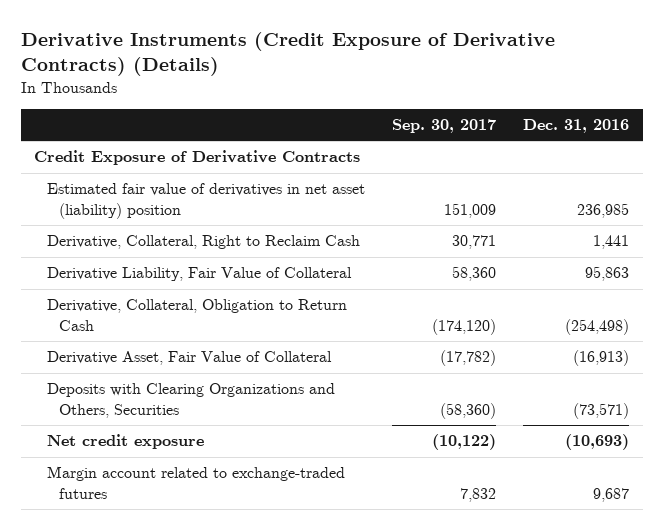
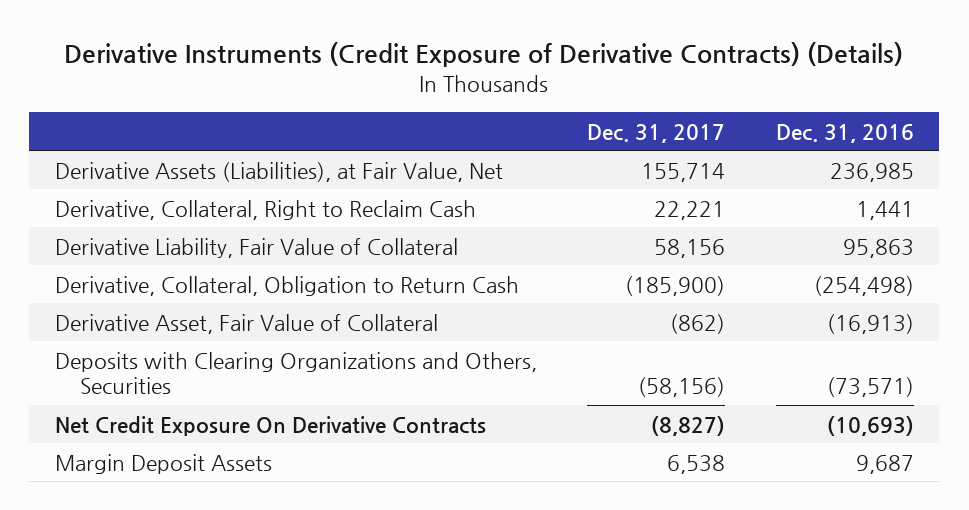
[391,119,496,134] Sep. 30, 2017 -> none
none -> [587,123,726,143] Dec. 31, 2017
[34,150,361,166] Credit Exposure of Derivative Contracts -> none
[46,183,365,219] Estimated fair value of derivatives in net asset (liability) position -> [54,161,503,182] Derivative Assets (Liabilities), at Fair Value, Net
[46,434,204,450] Net credit exposure -> [54,415,486,436] Net Credit Exposure On Derivative Contracts
[46,466,345,499] Margin account related to exchange-traded futures -> [54,453,272,474] Margin Deposit Assets

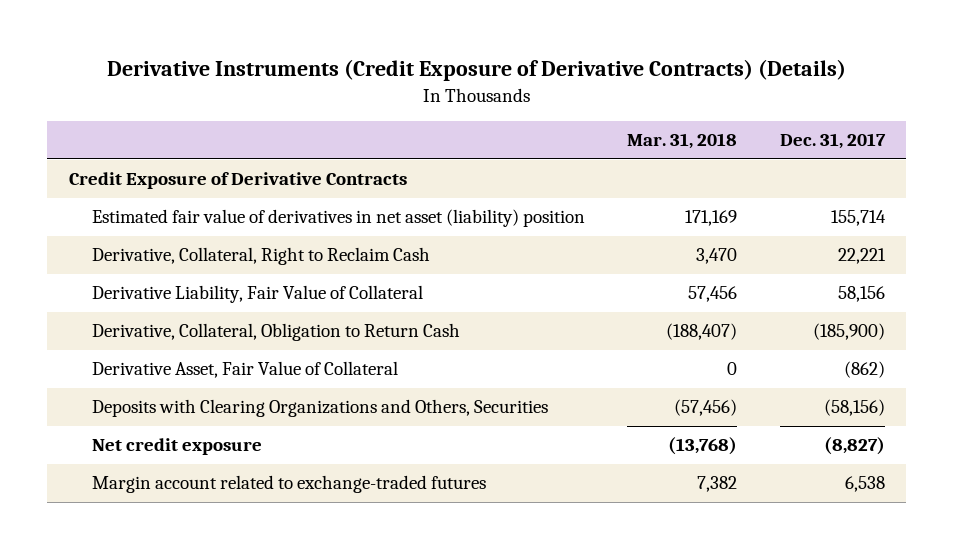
[775,123,914,143] Dec. 31, 2016 -> none
none -> [627,132,738,149] Mar. 31, 2018
none -> [68,172,407,190] Credit Exposure of Derivative Contracts
[54,161,503,182] Derivative Assets (Liabilities), at Fair Value, Net -> [91,209,585,228] Estimated fair value of derivatives in net asset (liability) position
[54,415,486,436] Net Credit Exposure On Derivative Contracts -> [91,438,262,456] Net credit exposure
[54,453,272,474] Margin Deposit Assets -> [91,475,486,494] Margin account related to exchange-traded futures

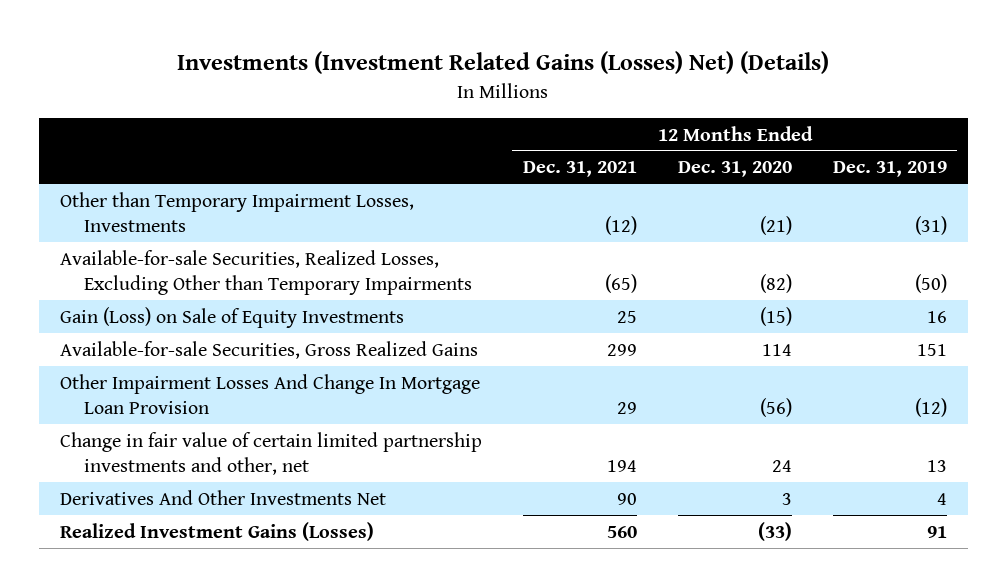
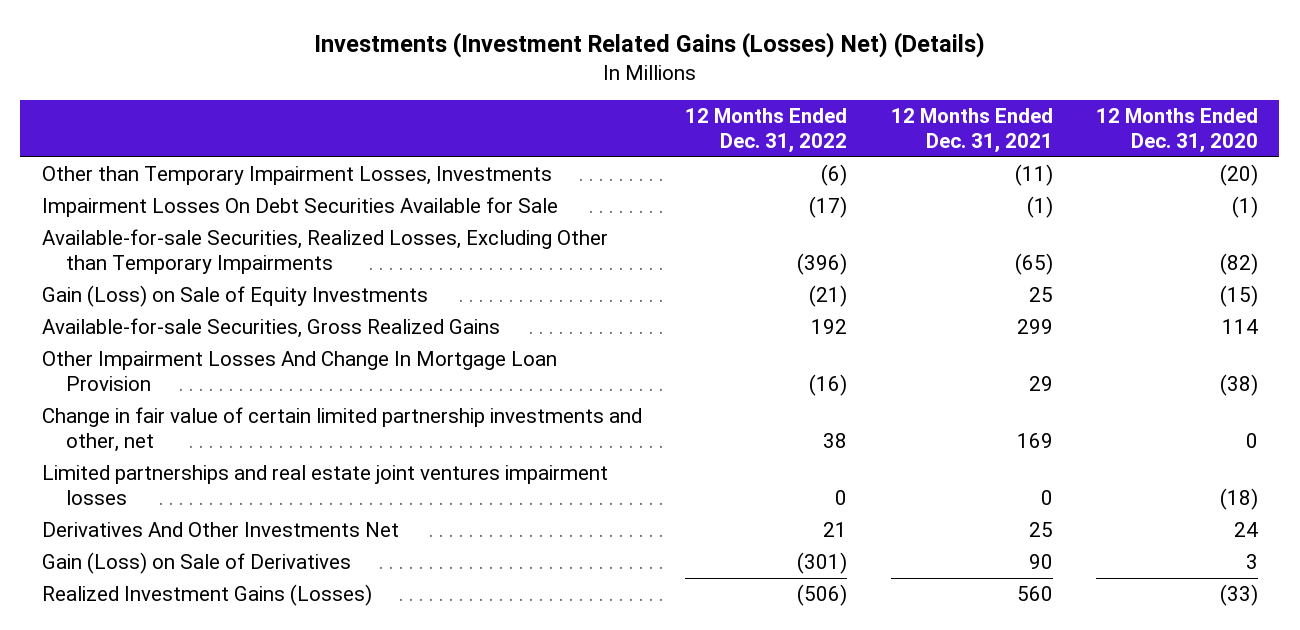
[832,161,947,178] Dec. 31, 2019 -> none
none -> [685,108,848,154] 12 Months Ended Dec. 31, 2022
[604,215,637,235] (12) -> [1014,164,1053,187] (11)
[759,215,792,235] (21) -> [1219,164,1258,187] (20)
none -> [41,197,558,218] Impairment Losses On Debt Securities Available for Sale
[759,397,792,417] (56) -> [1219,373,1258,396] (38)
[606,459,637,472] 194 -> [1016,432,1053,448] 169
[771,459,792,472] 24 -> [1245,432,1258,448] 0
none -> [41,465,608,505] Limited partnerships and real estate joint ventures impairment losses
[616,492,637,505] 90 -> [1028,522,1053,538] 25
[781,492,792,505] 3 -> [1233,522,1258,538] 24
none -> [41,552,351,575] Gain (Loss) on Sale of Derivatives

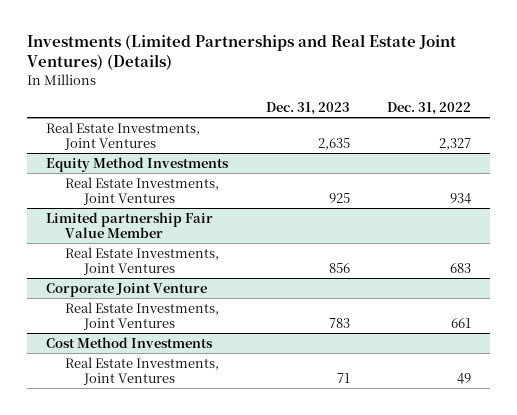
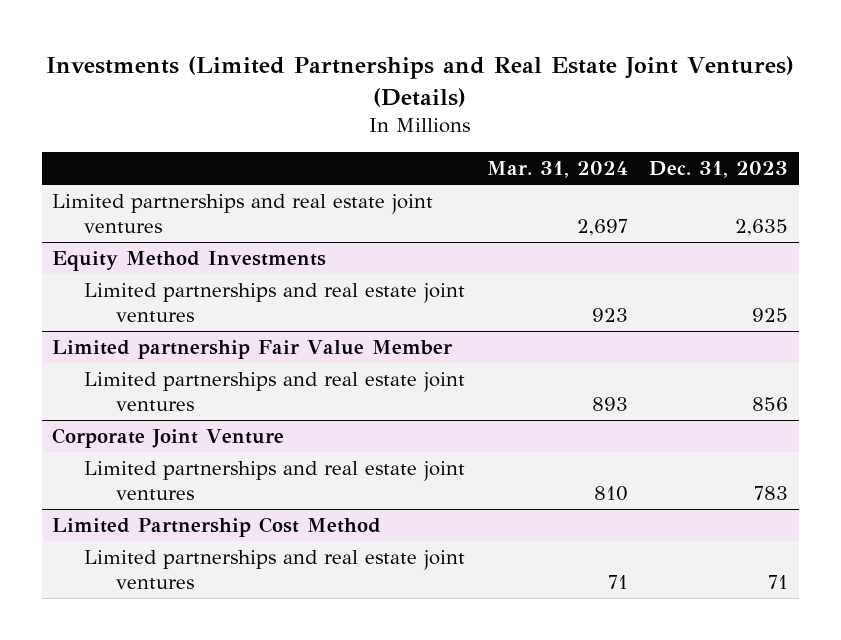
[387,102,472,116] Dec. 31, 2022 -> none
none -> [486,161,628,179] Mar. 31, 2024
[46,121,201,150] Real Estate Investments, Joint Ventures -> [52,194,434,234] Limited partnerships and real estate joint ventures
[64,176,219,205] Real Estate Investments, Joint Ventures -> [84,283,466,323] Limited partnerships and real estate joint ventures
[64,246,219,275] Real Estate Investments, Joint Ventures -> [84,372,466,412] Limited partnerships and real estate joint ventures
[46,336,214,348] Cost Method Investments -> none
[64,301,219,330] Real Estate Investments, Joint Ventures -> [84,461,466,501] Limited partnerships and real estate joint ventures
none -> [52,517,382,538] Limited Partnership Cost Method
[64,356,219,385] Real Estate Investments, Joint Ventures -> [84,550,466,590] Limited partnerships and real estate joint ventures

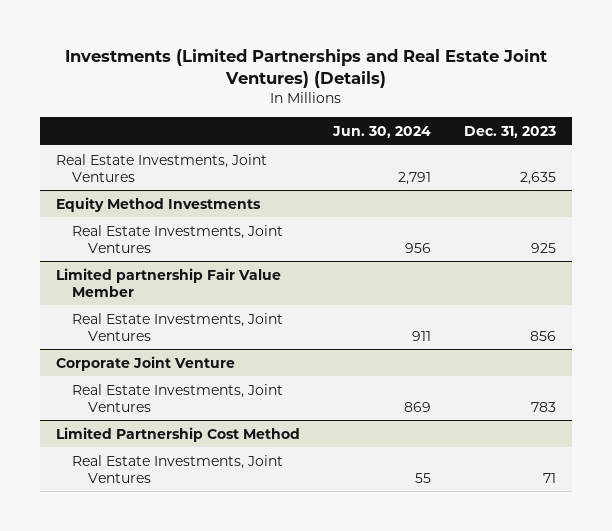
[486,161,628,179] Mar. 31, 2024 -> none
none -> [332,125,432,138] Jun. 30, 2024
[52,194,434,234] Limited partnerships and real estate joint ventures -> [56,153,268,182] Real Estate Investments, Joint Ventures
[84,283,466,323] Limited partnerships and real estate joint ventures -> [72,224,284,253] Real Estate Investments, Joint Ventures
[84,372,466,412] Limited partnerships and real estate joint ventures -> [72,312,284,341] Real Estate Investments, Joint Ventures
[84,461,466,501] Limited partnerships and real estate joint ventures -> [72,383,284,412] Real Estate Investments, Joint Ventures
[84,550,466,590] Limited partnerships and real estate joint ventures -> [72,454,284,483] Real Estate Investments, Joint Ventures

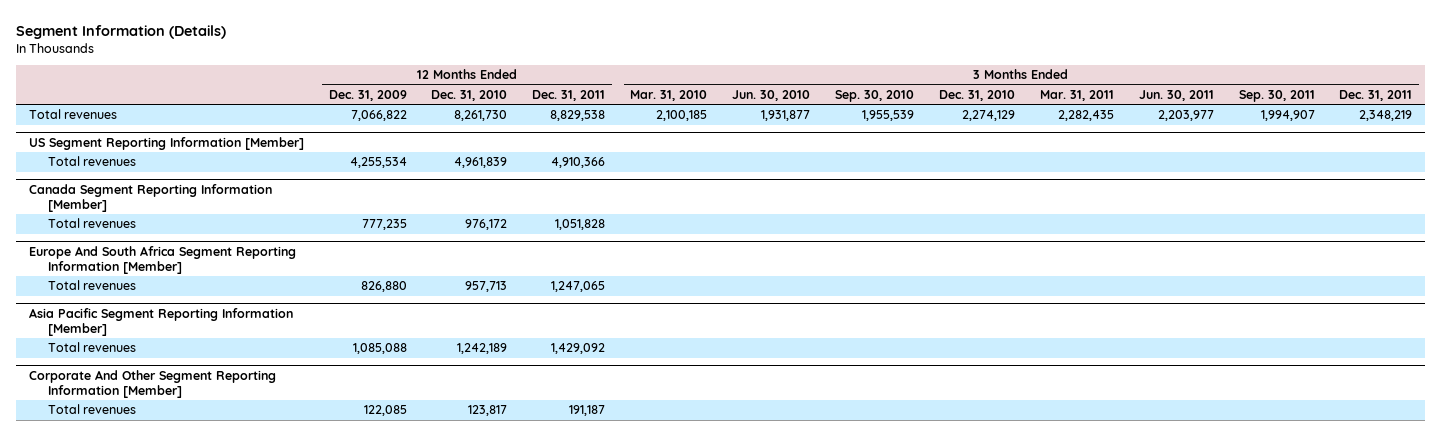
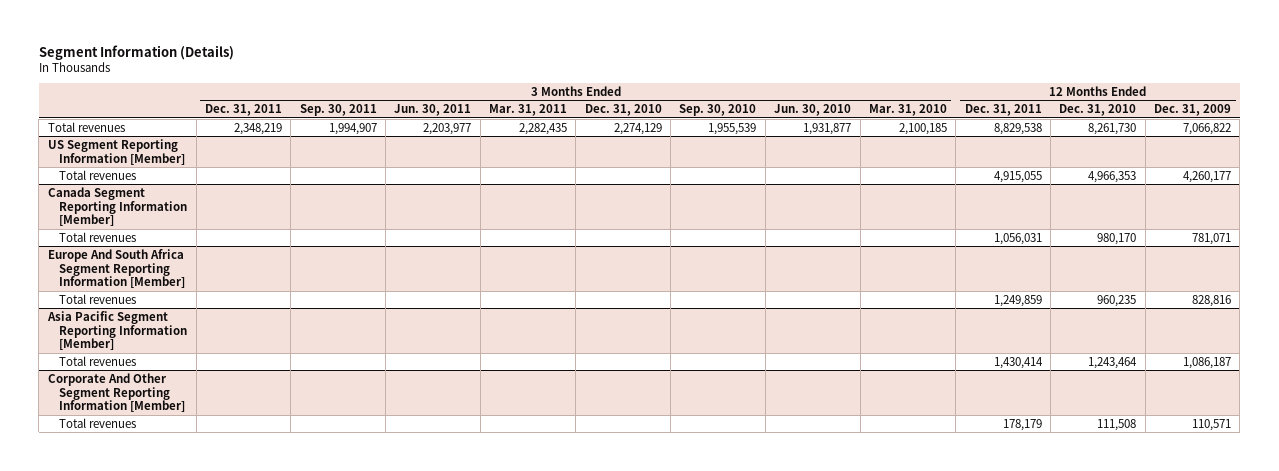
[349,157,407,169] 4,255,534 -> [1183,170,1232,183] 4,260,177
[454,157,508,169] 4,961,839 -> [1088,170,1137,183] 4,966,353
[551,157,606,169] 4,910,366 -> [993,170,1042,183] 4,915,055
[361,219,407,231] 777,235 -> [1192,232,1232,245] 781,071
[465,219,508,231] 976,172 -> [1097,232,1137,245] 980,170
[555,219,606,231] 1,051,828 -> [993,232,1042,245] 1,056,031
[360,281,407,293] 826,880 -> [1192,294,1232,307] 828,816
[465,281,508,293] 957,713 -> [1097,294,1137,307] 960,235
[551,281,606,293] 1,247,065 -> [993,294,1042,307] 1,249,859
[352,343,407,355] 1,085,088 -> [1183,356,1232,369] 1,086,187
[457,343,508,355] 1,242,189 -> [1088,356,1138,369] 1,243,464
[551,343,606,355] 1,429,092 -> [993,356,1043,369] 1,430,414
[363,405,407,417] 122,085 -> [1192,418,1232,431] 110,571
[468,405,508,417] 123,817 -> [1097,418,1137,431] 111,508
[569,405,606,417] 191,187 -> [1002,418,1042,431] 178,179

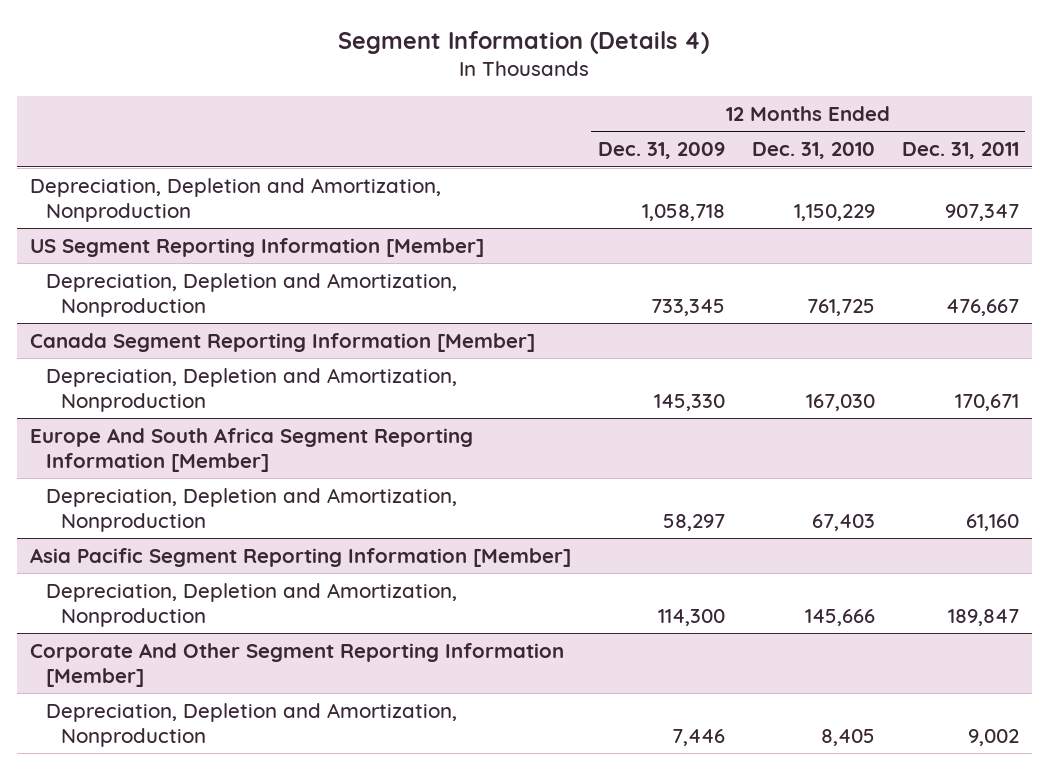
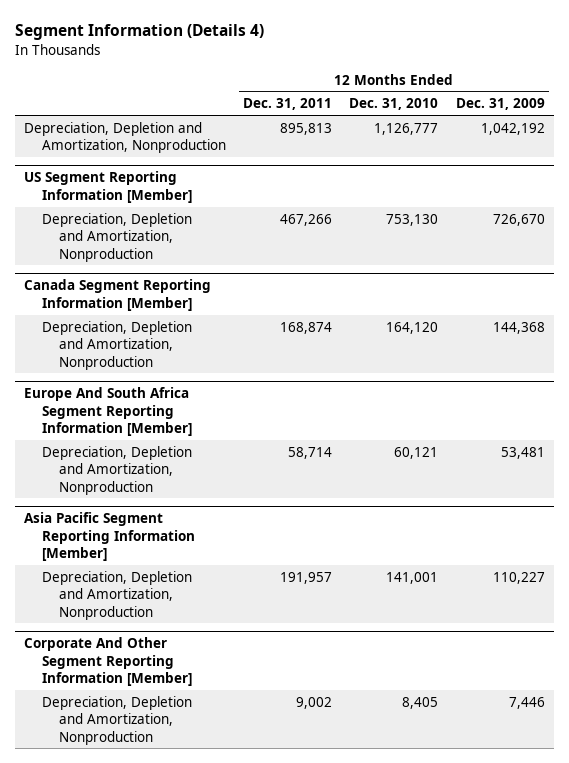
[642,203,726,221] 1,058,718 -> [480,122,545,135] 1,042,192
[793,203,875,221] 1,150,229 -> [374,122,439,135] 1,126,777
[944,203,1019,221] 907,347 -> [279,122,332,135] 895,813
[651,298,726,316] 733,345 -> [492,213,545,226] 726,670
[806,298,875,316] 761,725 -> [386,213,439,226] 753,130
[945,298,1019,316] 476,667 -> [279,213,332,226] 467,266
[654,393,726,411] 145,330 -> [492,321,545,334] 144,368
[805,393,875,411] 167,030 -> [386,321,439,334] 164,120
[954,393,1019,411] 170,671 -> [279,321,332,334] 168,874
[663,513,726,531] 58,297 -> [500,446,545,459] 53,481
[811,513,875,531] 67,403 -> [394,446,439,459] 60,121
[965,513,1019,531] 61,160 -> [287,446,332,459] 58,714
[658,608,726,626] 114,300 -> [492,571,545,584] 110,227
[804,608,875,626] 145,666 -> [386,571,439,584] 141,001
[947,608,1019,626] 189,847 -> [279,571,332,584] 191,957

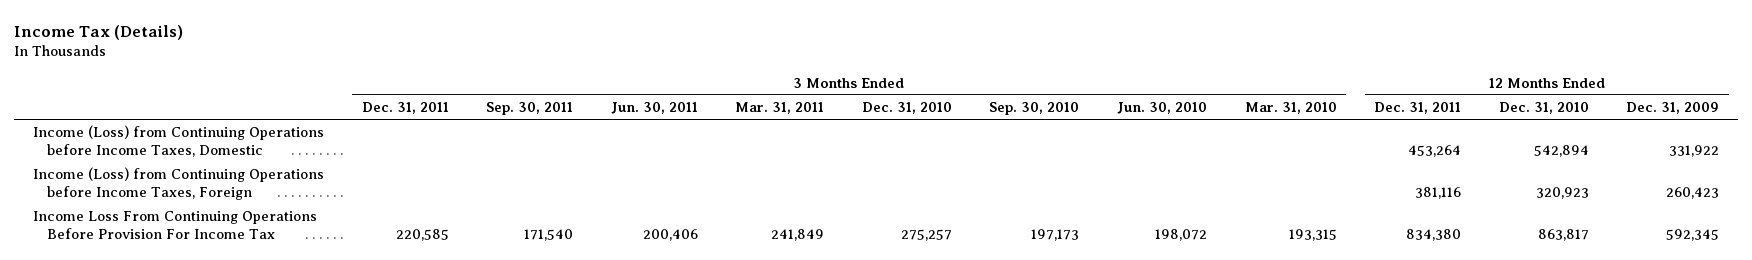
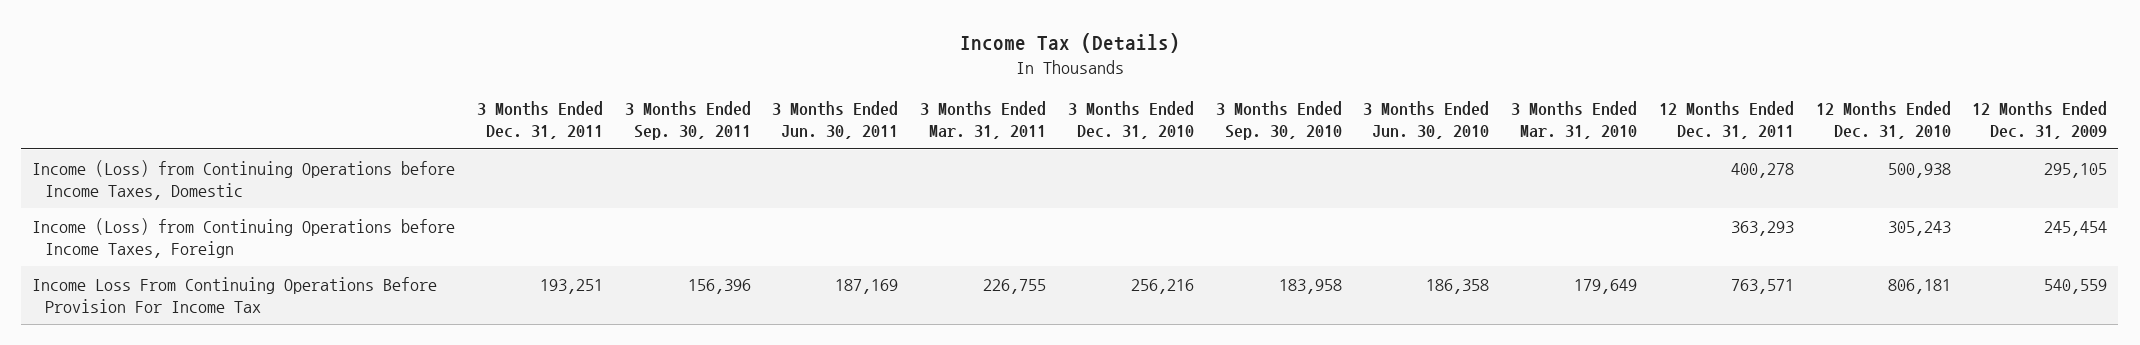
[1408,144,1462,157] 453,264 -> [1730,162,1794,178] 400,278
[1533,144,1589,157] 542,894 -> [1887,162,1951,178] 500,938
[1669,144,1720,157] 331,922 -> [2044,162,2108,178] 295,105
[1415,186,1462,199] 381,116 -> [1730,220,1794,236] 363,293
[1535,186,1589,199] 320,923 -> [1887,220,1951,236] 305,243
[1666,186,1720,199] 260,423 -> [2044,220,2108,236] 245,454
[395,228,449,241] 220,585 -> [540,278,604,294] 193,251
[524,228,574,241] 171,540 -> [687,278,751,294] 156,396
[642,228,698,241] 200,406 -> [835,278,899,294] 187,169
[771,228,825,241] 241,849 -> [983,278,1047,294] 226,755
[900,228,952,241] 275,257 -> [1130,278,1194,294] 256,216
[1031,228,1080,241] 197,173 -> [1278,278,1342,294] 183,958
[1155,228,1208,241] 198,072 -> [1426,278,1490,294] 186,358
[1288,228,1337,241] 193,315 -> [1574,278,1638,294] 179,649
[1406,228,1462,241] 834,380 -> [1730,278,1794,294] 763,571
[1537,228,1589,241] 863,817 -> [1887,278,1951,294] 806,181
[1666,228,1720,241] 592,345 -> [2044,278,2108,294] 540,559

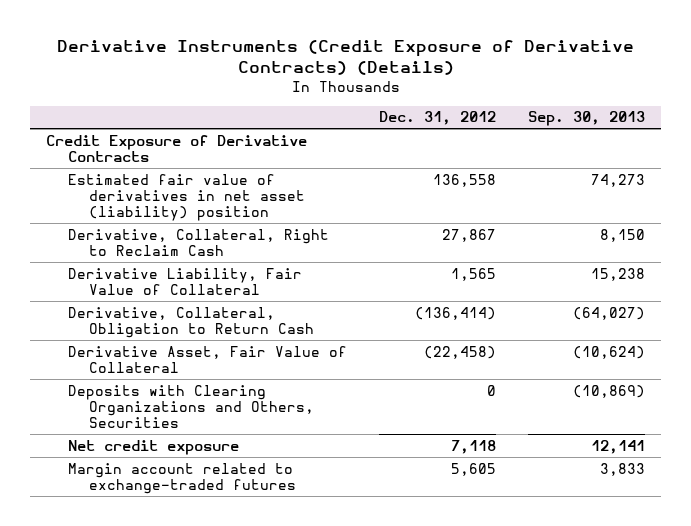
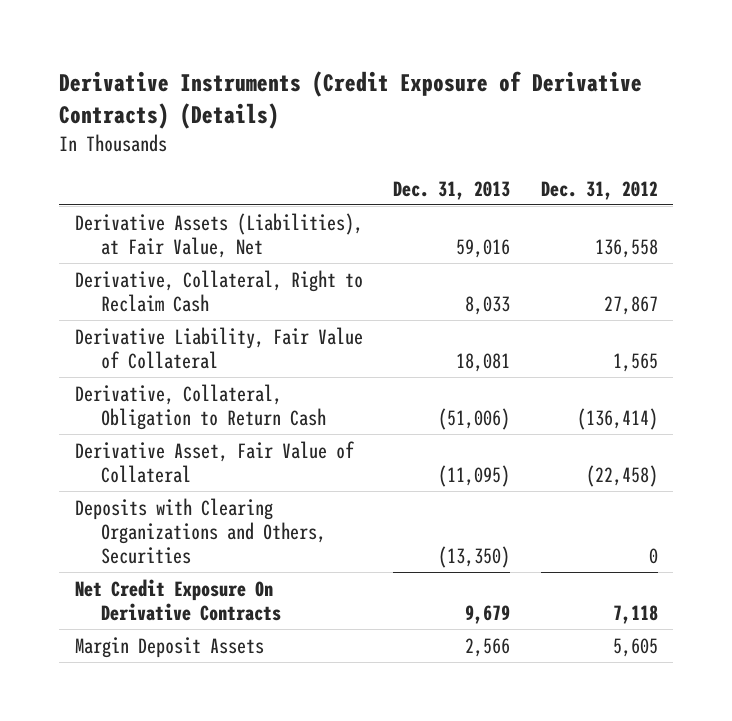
[527,111,645,127] Sep. 30, 2013 -> none
none -> [393,180,511,200] Dec. 31, 2013
[46,134,308,162] Credit Exposure of Derivative Contracts -> none
[67,173,305,222] Estimated fair value of derivatives in net asset (liability) position -> [74,212,363,258] Derivative Assets (Liabilities), at Fair Value, Net
[67,439,239,455] Net credit exposure -> [74,578,281,621] Net Credit Exposure On Derivative Contracts
[67,462,296,494] Margin account related to exchange-traded futures -> [74,636,264,658] Margin Deposit Assets

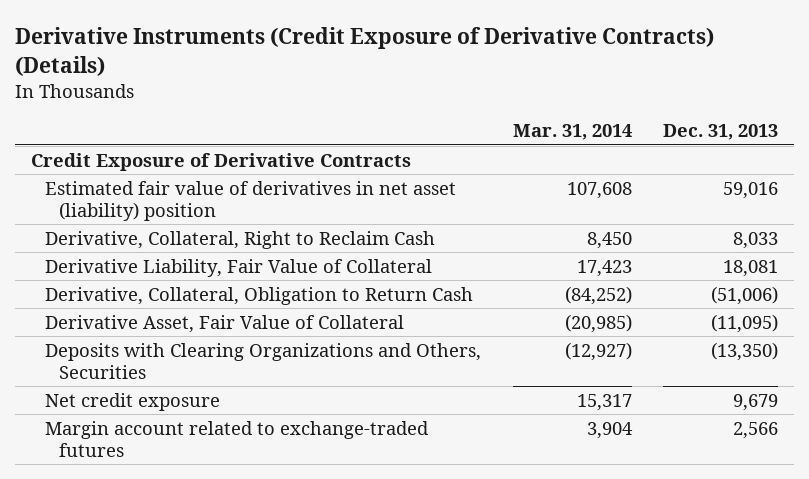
[540,180,658,200] Dec. 31, 2012 -> none
none -> [512,123,632,140] Mar. 31, 2014
none -> [31,152,412,171] Credit Exposure of Derivative Contracts
[74,212,363,258] Derivative Assets (Liabilities), at Fair Value, Net -> [45,180,457,221] Estimated fair value of derivatives in net asset (liability) position
[74,578,281,621] Net Credit Exposure On Derivative Contracts -> [45,392,221,411] Net credit exposure
[74,636,264,658] Margin Deposit Assets -> [45,420,430,457] Margin account related to exchange-traded futures

